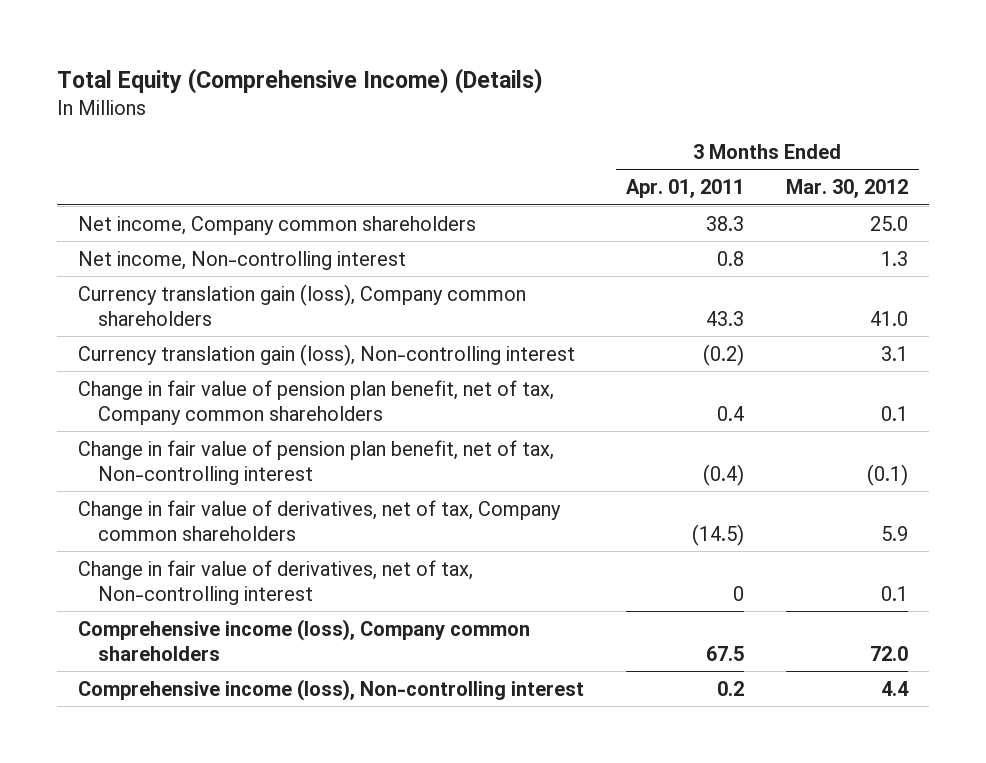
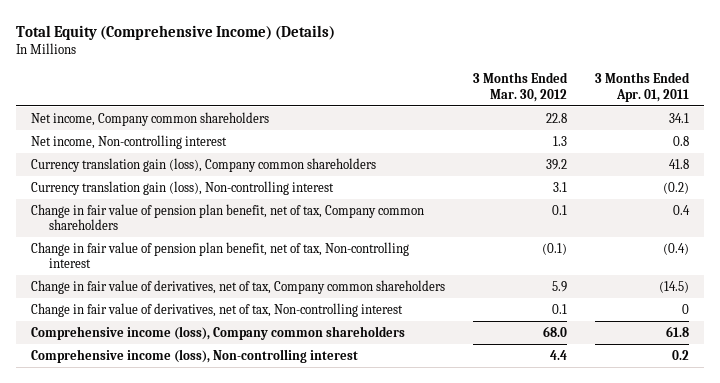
[706,215,745,231] 38.3 -> [669,112,690,123] 34.1
[870,215,909,231] 25.0 -> [545,112,567,123] 22.8
[706,310,745,326] 43.3 -> [669,158,690,169] 41.8
[870,310,909,326] 41.0 -> [545,158,567,170] 39.2
[706,645,745,661] 67.5 -> [666,325,690,337] 61.8
[870,645,909,661] 72.0 -> [542,325,567,337] 68.0

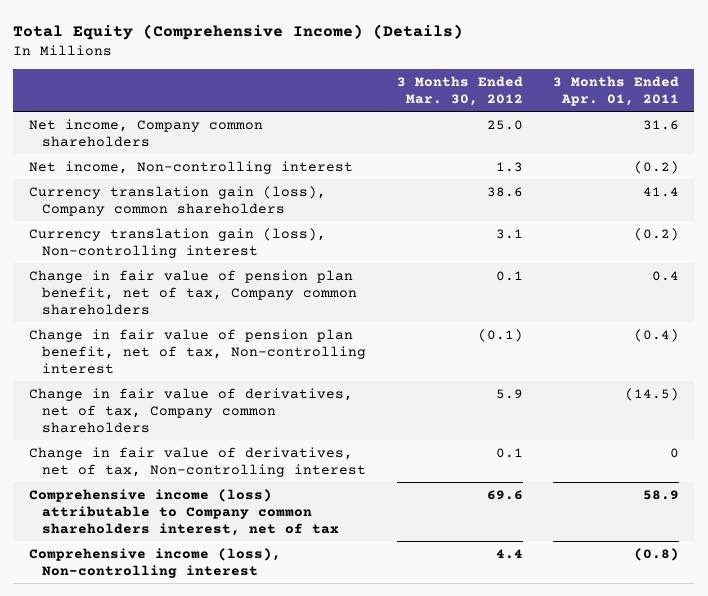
[545,112,567,123] 22.8 -> [486,119,523,130] 25.0
[669,112,690,123] 34.1 -> [643,119,680,130] 31.6
[673,135,690,146] 0.8 -> [634,160,680,174] (0.2)
[545,158,567,170] 39.2 -> [486,186,523,197] 38.6
[669,158,690,169] 41.8 -> [643,186,680,197] 41.4
[30,325,405,340] Comprehensive income (loss), Company common shareholders -> [28,488,340,536] Comprehensive income (loss) attributable to Company common shareholders interest, net of tax
[542,325,567,337] 68.0 -> [486,489,523,500] 69.6
[666,325,690,337] 61.8 -> [643,489,680,500] 58.9
[672,349,690,360] 0.2 -> [634,547,680,561] (0.8)

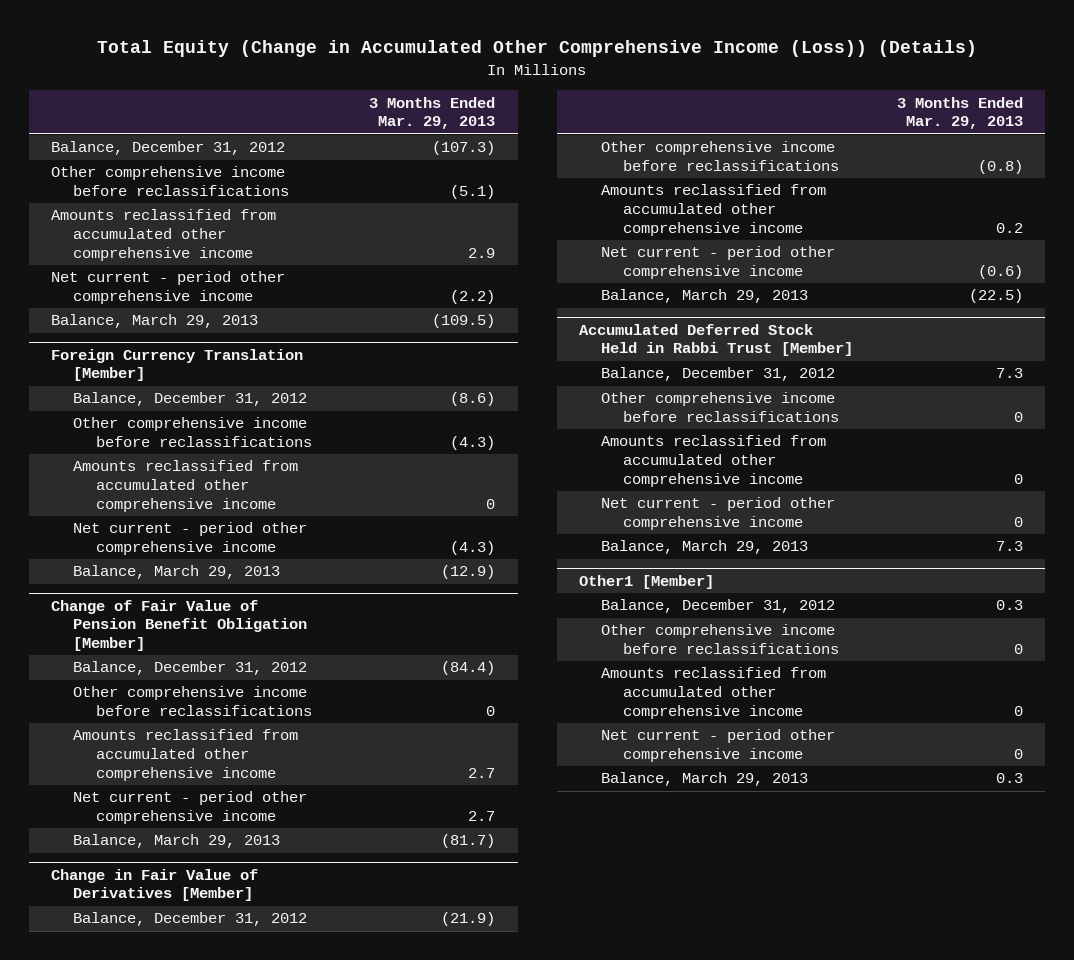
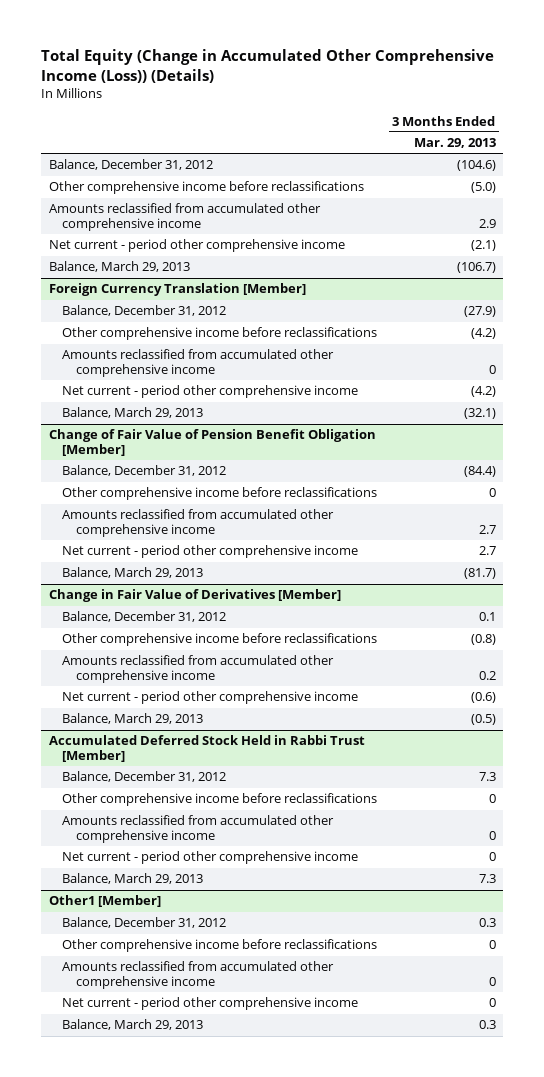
[432,141,496,156] (107.3) -> [456,160,496,172] (104.6)
[450,185,496,200] (5.1) -> [470,182,496,194] (5.0)
[450,290,496,305] (2.2) -> [470,240,496,252] (2.1)
[432,314,496,329] (109.5) -> [456,262,496,274] (106.7)
[450,392,496,407] (8.6) -> [463,306,496,318] (27.9)
[450,436,496,451] (4.3) -> [470,328,496,340] (4.2)
[450,541,496,556] (4.3) -> [470,386,496,398] (4.2)
[441,565,496,580] (12.9) -> [463,408,496,420] (32.1)
[441,912,496,927] (21.9) -> [478,612,496,622] 0.1
[969,289,1024,304] (22.5) -> [470,714,496,726] (0.5)

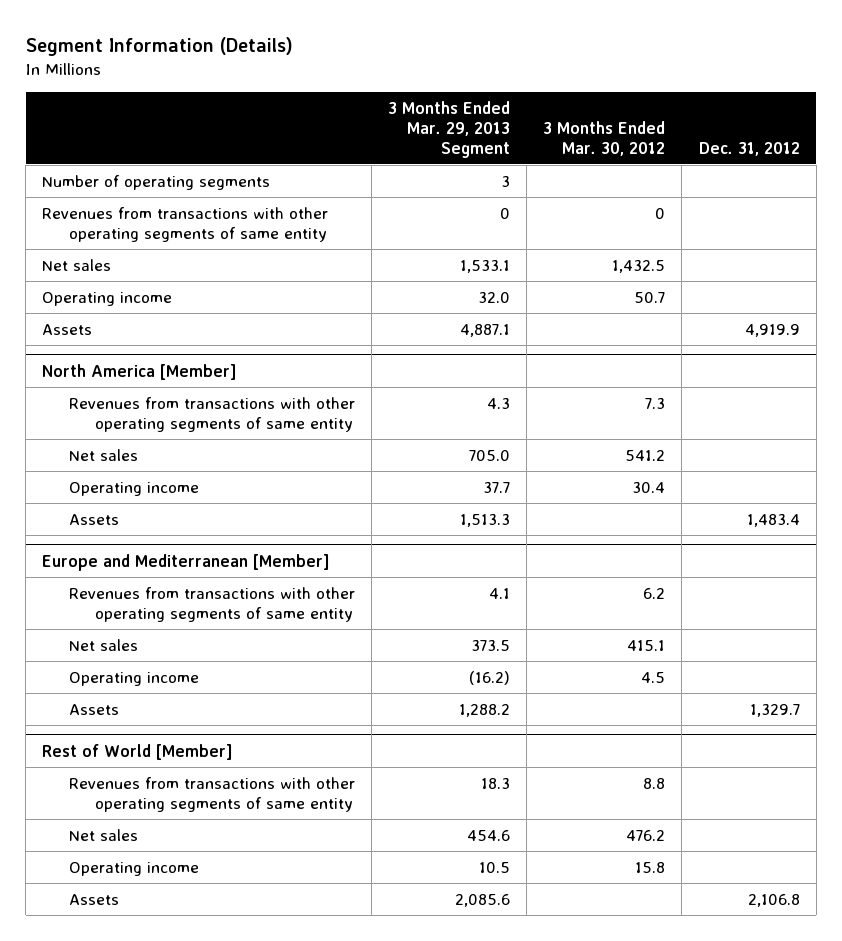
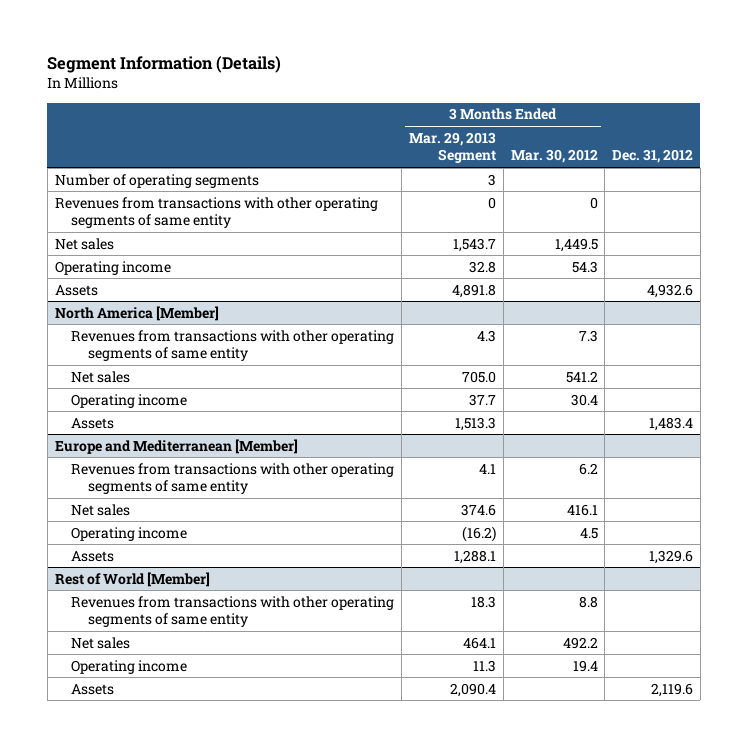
[460,259,511,273] 1,533.1 -> [452,237,496,252] 1,543.7
[612,259,666,273] 1,432.5 -> [554,237,598,252] 1,449.5
[478,291,511,303] 32.0 -> [468,260,496,273] 32.8
[634,291,666,303] 50.7 -> [571,260,598,273] 54.3
[460,323,511,337] 4,887.1 -> [451,283,496,298] 4,891.8
[744,323,800,337] 4,919.9 -> [647,283,694,298] 4,932.6
[471,639,511,651] 373.5 -> [460,503,496,516] 374.6
[627,639,666,651] 415.1 -> [566,503,598,516] 416.1
[459,703,511,717] 1,288.2 -> [453,549,496,564] 1,288.1
[749,703,800,717] 1,329.7 -> [649,549,694,564] 1,329.6
[467,829,511,841] 454.6 -> [462,636,496,649] 464.1
[626,829,666,841] 476.2 -> [562,636,598,649] 492.2
[479,861,511,873] 10.5 -> [472,659,496,672] 11.3
[635,861,666,873] 15.8 -> [572,659,598,672] 19.4
[455,893,511,907] 2,085.6 -> [449,682,496,697] 2,090.4
[747,893,800,907] 2,106.8 -> [651,682,694,697] 2,119.6

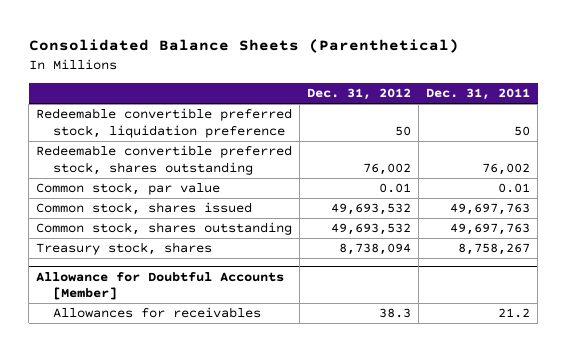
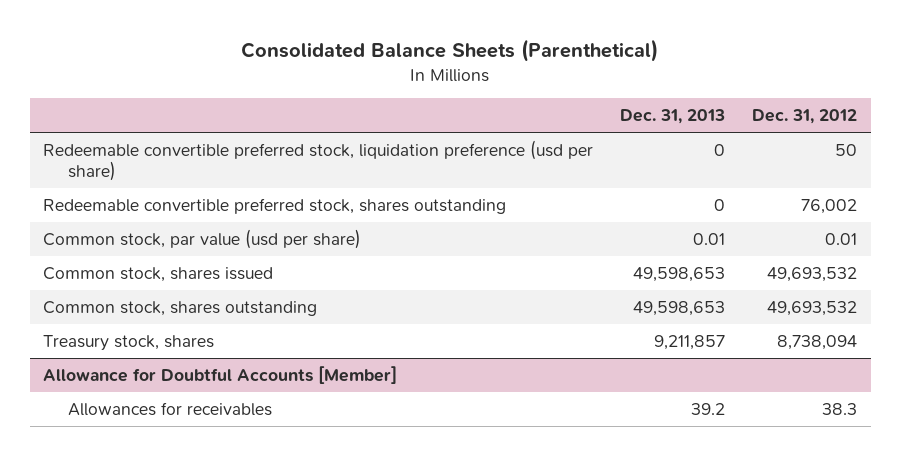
[426,87,531,100] Dec. 31, 2011 -> none
none -> [620,109,726,125] Dec. 31, 2013
[36,108,293,138] Redeemable convertible preferred stock, liquidation preference -> [43,139,594,181] Redeemable convertible preferred stock, liquidation preference (usd per share)
[36,182,221,196] Common stock, par value -> [43,228,362,249] Common stock, par value (usd per share)

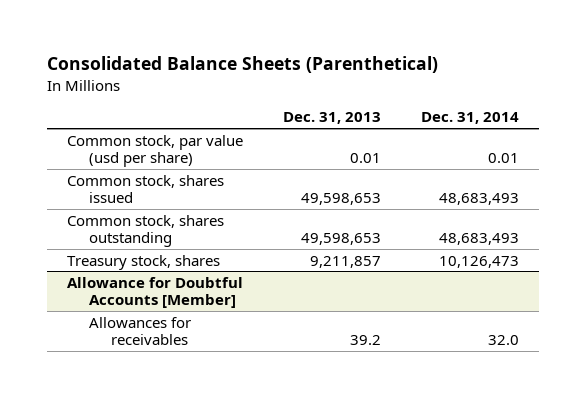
[752,109,858,125] Dec. 31, 2012 -> none
none -> [421,112,520,125] Dec. 31, 2014
[43,139,594,181] Redeemable convertible preferred stock, liquidation preference (usd per share) -> none
[43,197,507,214] Redeemable convertible preferred stock, shares outstanding -> none

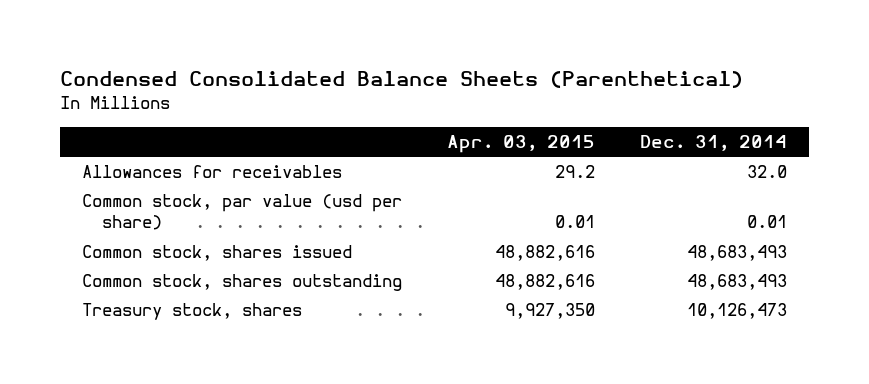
[47,56,439,74] Consolidated Balance Sheets (Parenthetical) -> [59,71,743,89] Condensed Consolidated Balance Sheets (Parenthetical)
[283,112,382,125] Dec. 31, 2013 -> none
none -> [447,134,596,153] Apr. 03, 2015
none -> [82,165,343,179] Allowances for receivables
[67,276,244,309] Allowance for Doubtful Accounts [Member] -> none
[89,316,192,346] Allowances for receivables -> none

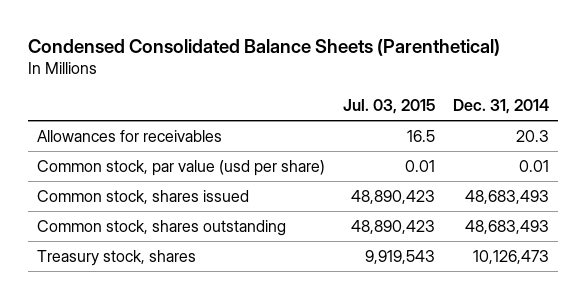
[447,134,596,153] Apr. 03, 2015 -> none
none -> [342,99,435,115] Jul. 03, 2015
[746,165,787,179] 32.0 -> [515,129,549,142] 20.3

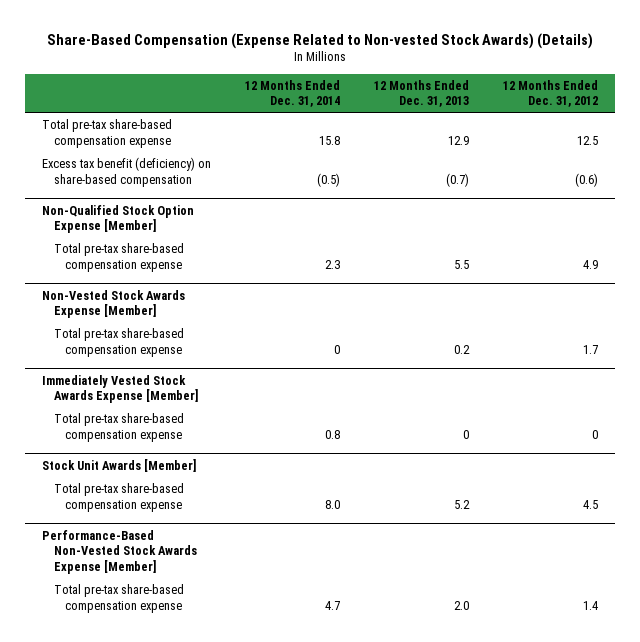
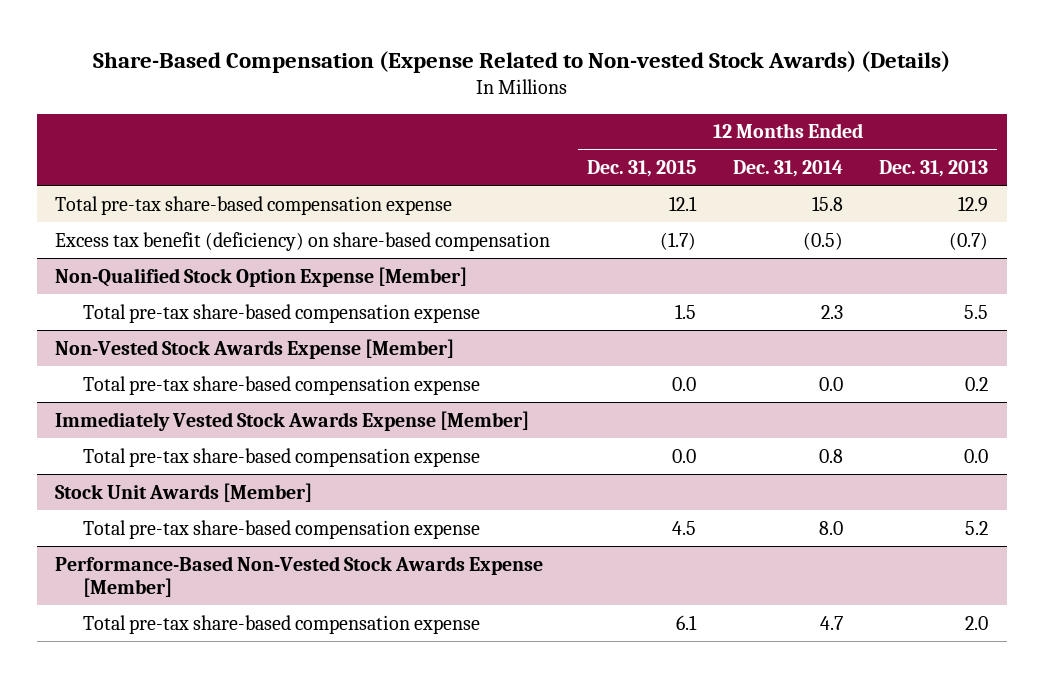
[502,79,598,108] 12 Months Ended Dec. 31, 2012 -> none
none -> [587,159,697,177] Dec. 31, 2015
[334,344,341,354] 0 -> [818,376,843,391] 0.0
[462,429,469,439] 0 -> [964,448,989,463] 0.0

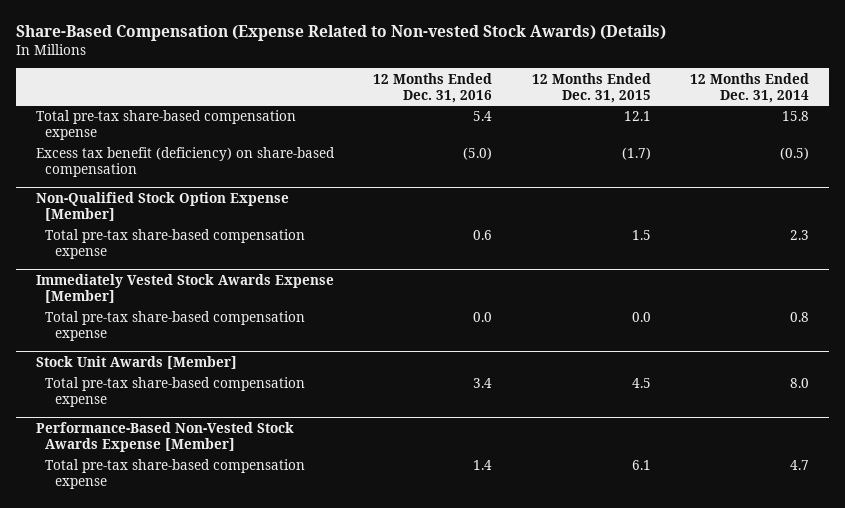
[879,159,989,177] Dec. 31, 2013 -> none
none -> [373,72,493,103] 12 Months Ended Dec. 31, 2016
[55,338,455,359] Non-Vested Stock Awards Expense [Member] -> none
[83,375,481,395] Total pre-tax share-based compensation expense -> none

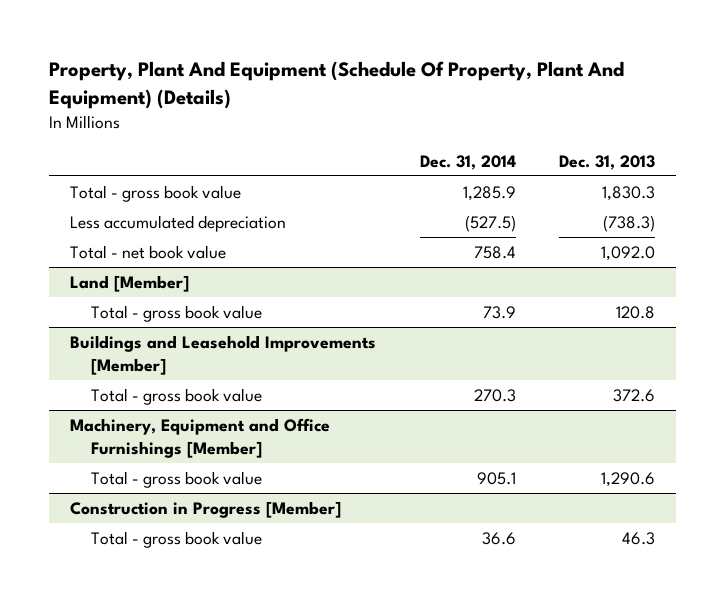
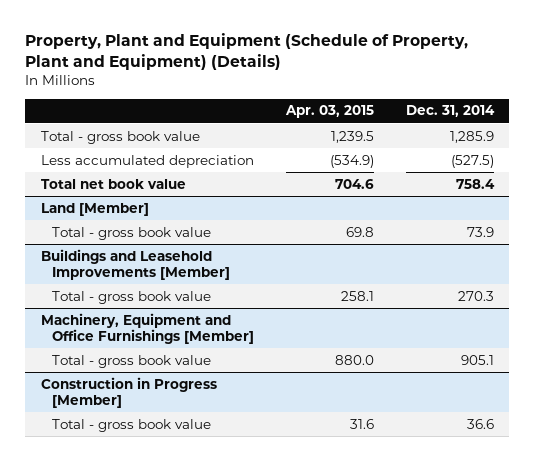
[48,61,624,109] Property, Plant And Equipment (Schedule Of Property, Plant And Equipment) (Details) -> [25,33,469,71] Property, Plant and Equipment (Schedule of Property, Plant and Equipment) (Details)
[558,154,655,170] Dec. 31, 2013 -> none
none -> [284,105,374,119] Apr. 03, 2015
[70,245,227,260] Total - net book value -> [40,178,186,189] Total net book value

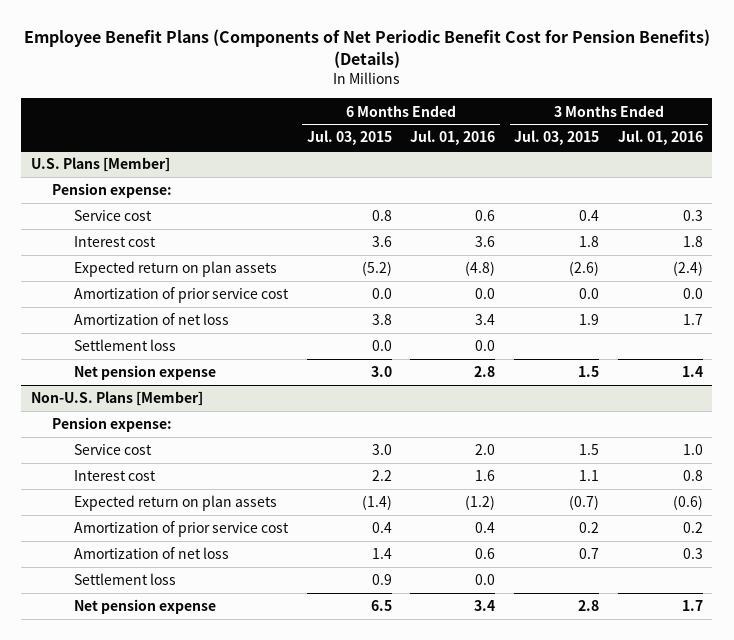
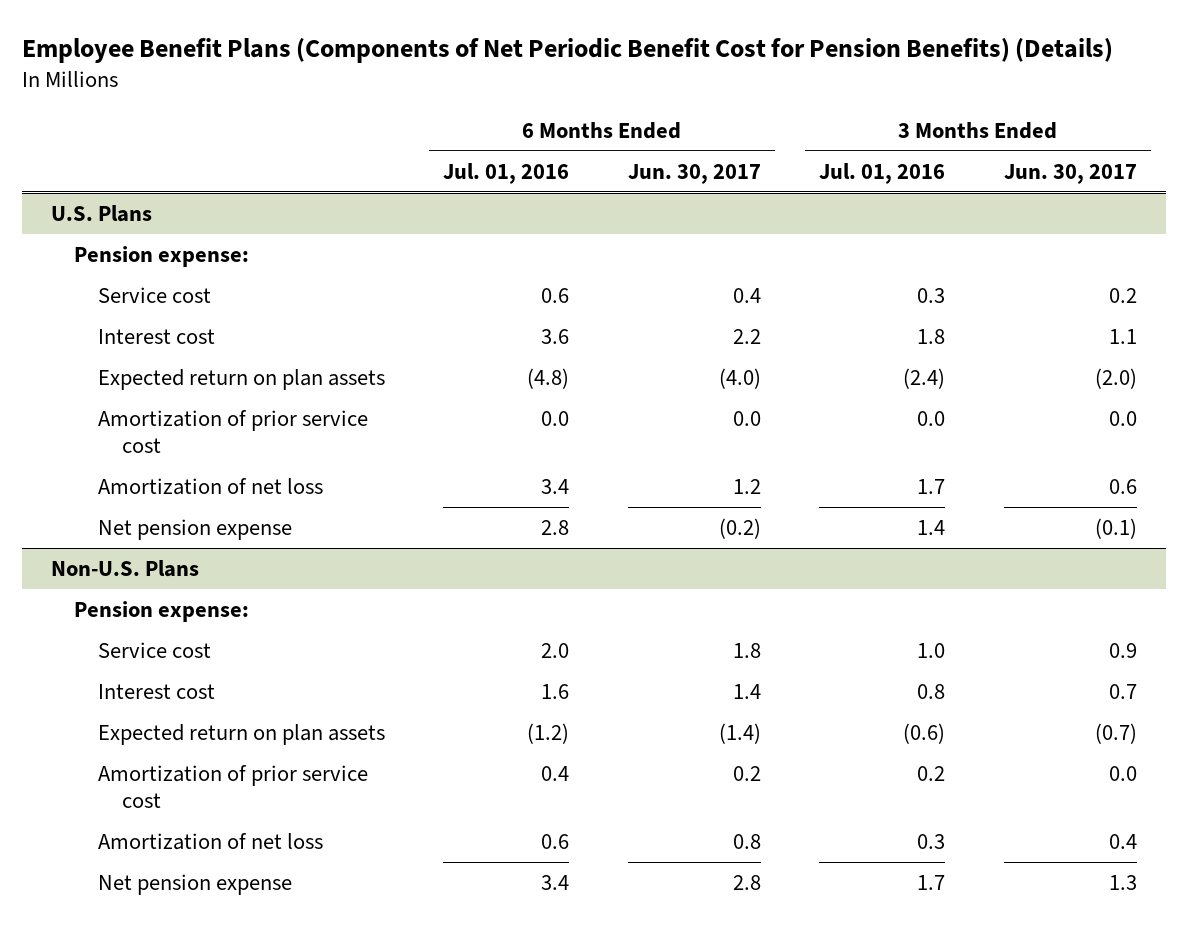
[306,130,392,146] Jul. 03, 2015 -> none
[514,130,600,146] Jul. 03, 2015 -> none
none -> [627,163,761,184] Jun. 30, 2017
none -> [1003,163,1137,184] Jun. 30, 2017
[30,157,170,173] U.S. Plans [Member] -> [50,204,152,222] U.S. Plans
[73,339,176,352] Settlement loss -> none
[30,391,203,407] Non-U.S. Plans [Member] -> [50,559,199,577] Non-U.S. Plans
[73,573,176,586] Settlement loss -> none

